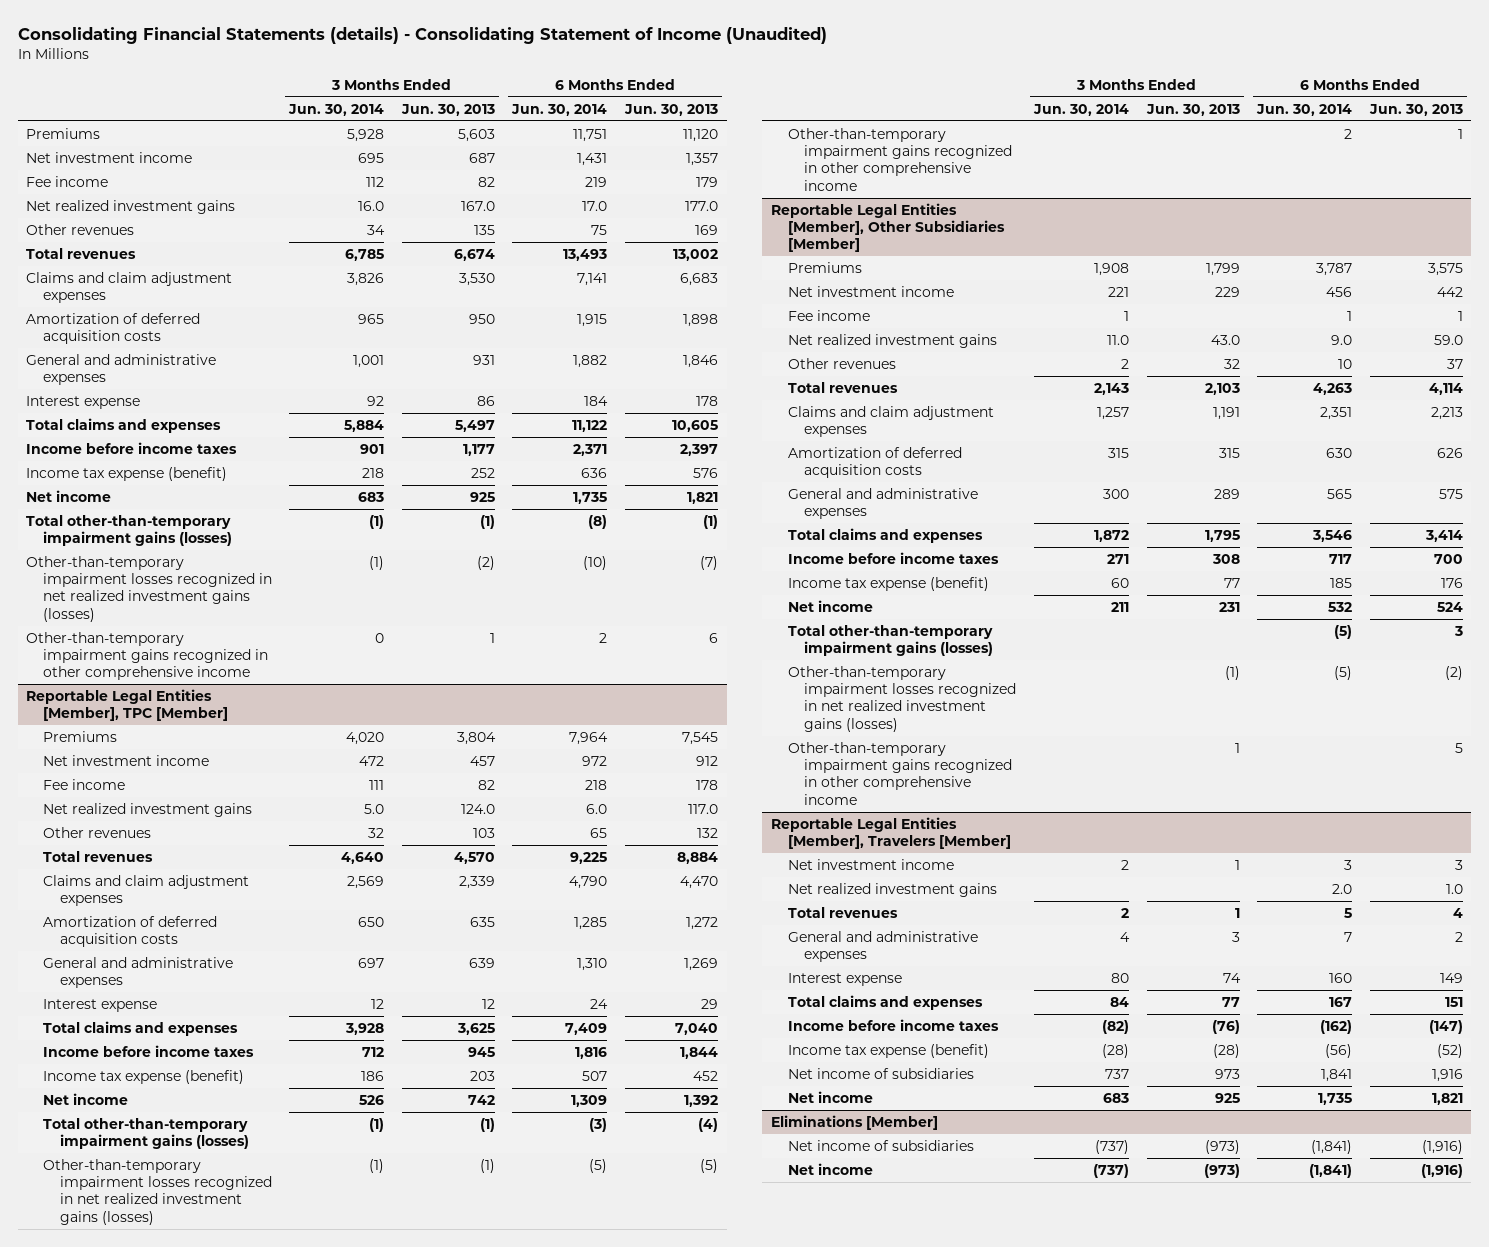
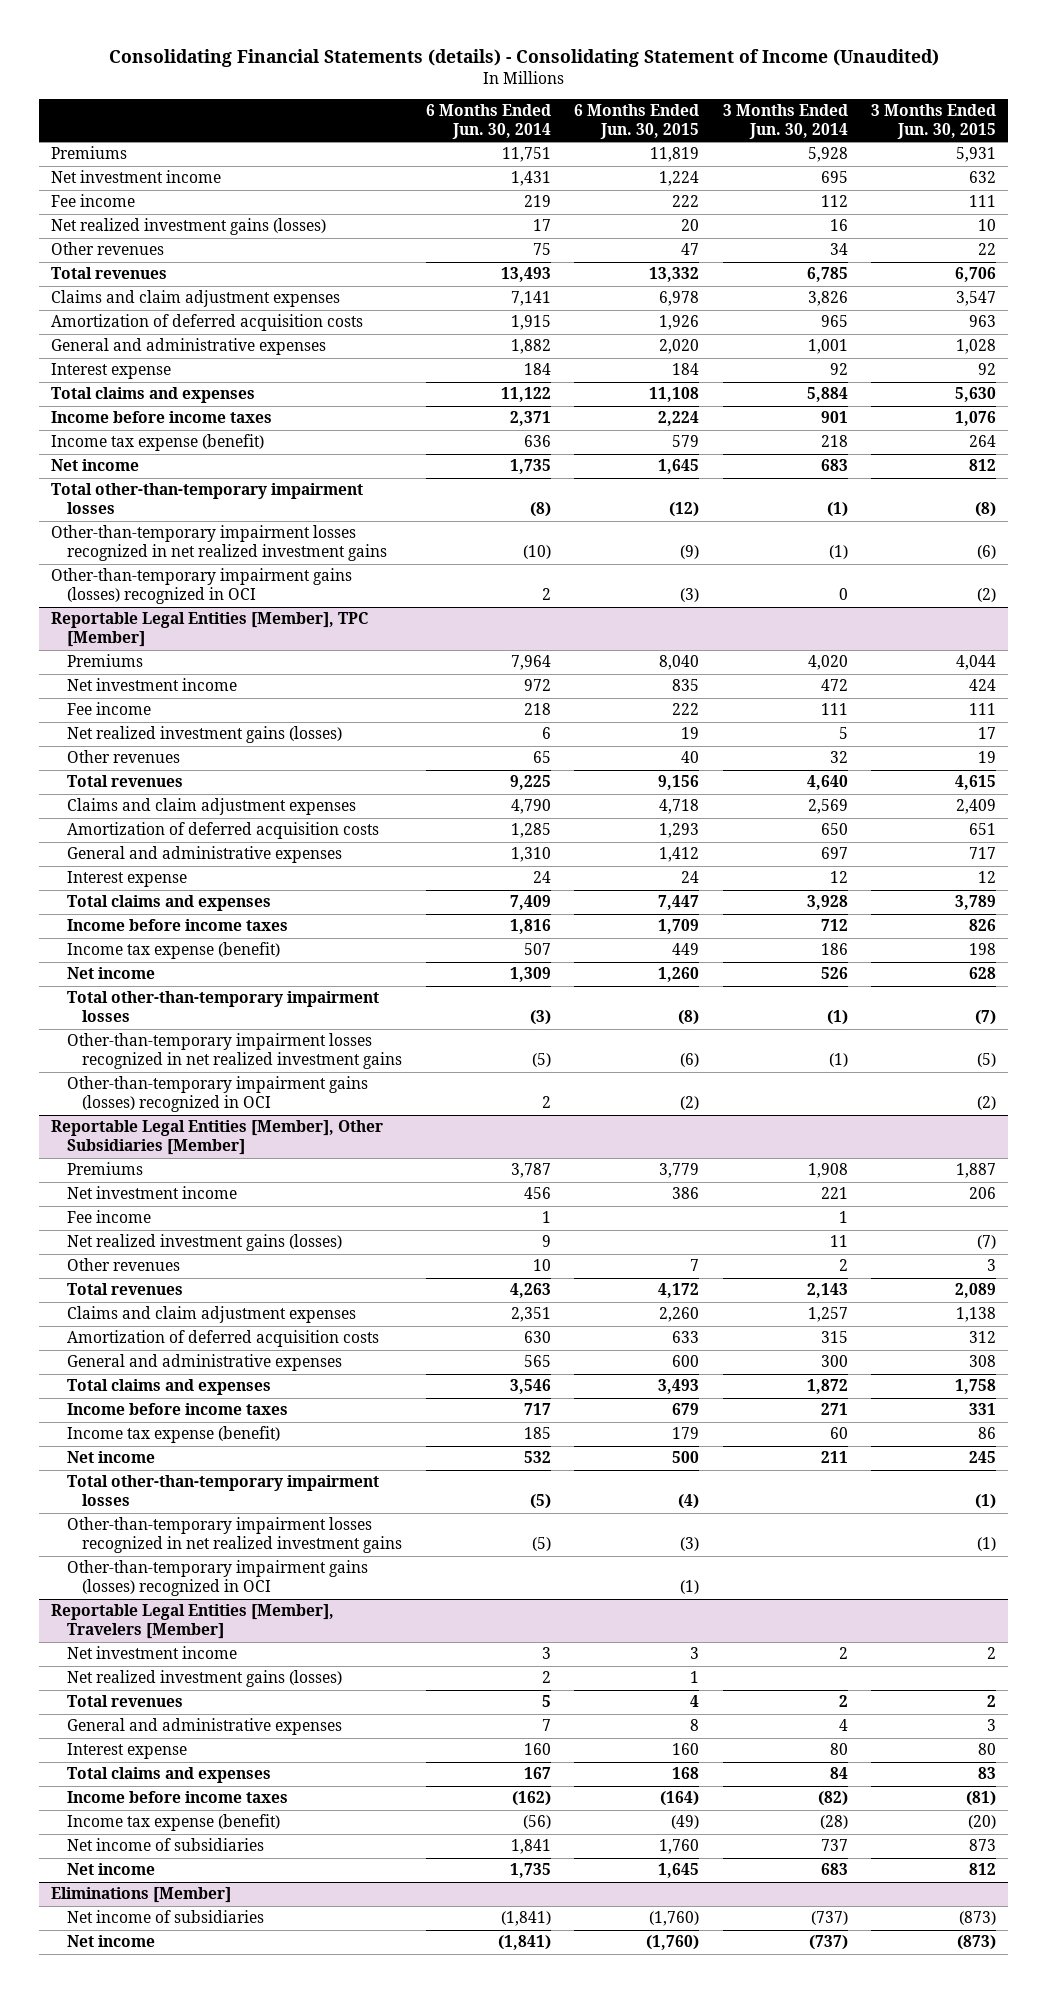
[400,103,495,116] Jun. 30, 2013 -> none
[623,103,718,116] Jun. 30, 2013 -> none
none -> [574,104,700,140] 6 Months Ended Jun. 30, 2015
none -> [871,104,997,140] 3 Months Ended Jun. 30, 2015
[26,199,236,214] Net realized investment gains -> [51,218,327,236] Net realized investment gains (losses)
[358,200,385,211] 16.0 -> [829,219,848,232] 16
[582,200,608,211] 17.0 -> [532,219,551,232] 17
[26,514,232,547] Total other-than-temporary impairment gains (losses) -> [51,483,364,515] Total other-than-temporary impairment losses
[26,555,272,622] Other-than-temporary impairment losses recognized in net realized investment gains (losses) -> [51,525,387,562] Other-than-temporary impairment losses recognized in net realized investment gains
[26,631,268,681] Other-than-temporary impairment gains recognized in other comprehensive income -> [51,568,353,605] Other-than-temporary impairment gains (losses) recognized in OCI
[42,802,252,817] Net realized investment gains -> [66,726,342,744] Net realized investment gains (losses)
[364,803,385,814] 5.0 -> [838,727,848,740] 5
[586,803,608,814] 6.0 -> [541,727,551,740] 6
[42,1117,249,1150] Total other-than-temporary impairment gains (losses) -> [66,991,379,1023] Total other-than-temporary impairment losses
[42,1158,272,1225] Other-than-temporary impairment losses recognized in net realized investment gains (losses) -> [66,1033,403,1070] Other-than-temporary impairment losses recognized in net realized investment gains
[787,127,1013,191] Other-than-temporary impairment gains recognized in other comprehensive income -> [66,1076,368,1113] Other-than-temporary impairment gains (losses) recognized in OCI
[787,333,997,348] Net realized investment gains -> [66,1234,342,1252] Net realized investment gains (losses)
[1107,334,1130,345] 11.0 -> [829,1235,848,1248] 11
[1331,334,1353,345] 9.0 -> [541,1235,551,1248] 9
[787,624,994,657] Total other-than-temporary impairment gains (losses) -> [66,1475,379,1507] Total other-than-temporary impairment losses
[787,665,1017,732] Other-than-temporary impairment losses recognized in net realized investment gains (losses) -> [66,1517,403,1554] Other-than-temporary impairment losses recognized in net realized investment gains
[787,741,1013,805] Other-than-temporary impairment gains recognized in other comprehensive income -> [66,1560,368,1597] Other-than-temporary impairment gains (losses) recognized in OCI
[787,882,997,897] Net realized investment gains -> [66,1670,342,1688] Net realized investment gains (losses)
[1332,883,1353,894] 2.0 -> [541,1671,551,1684] 2

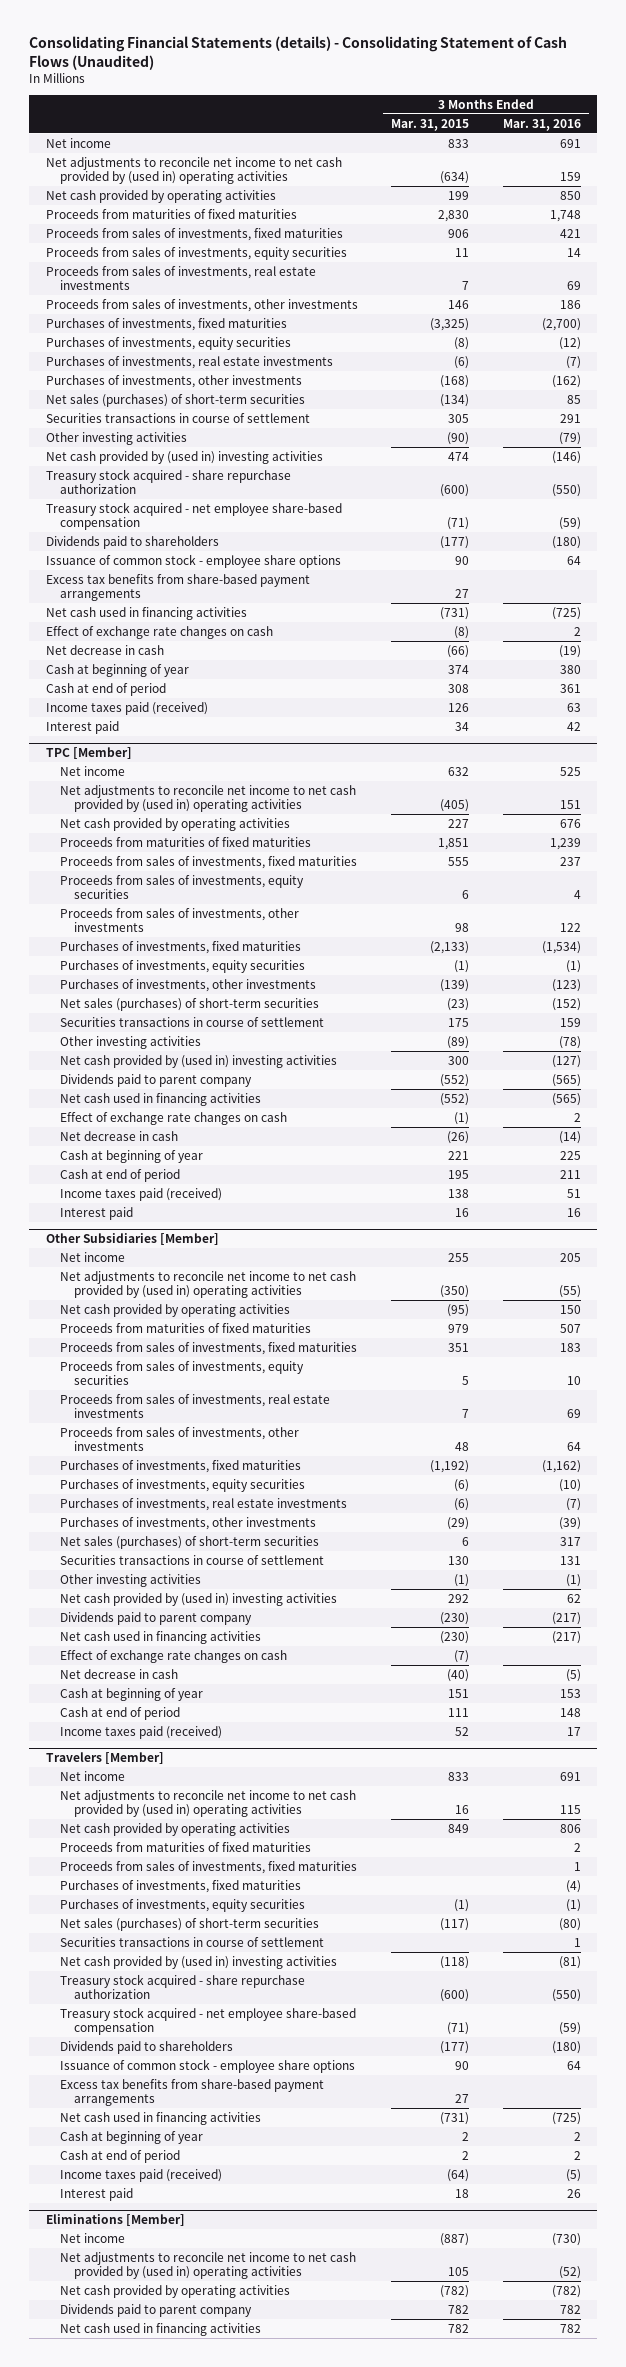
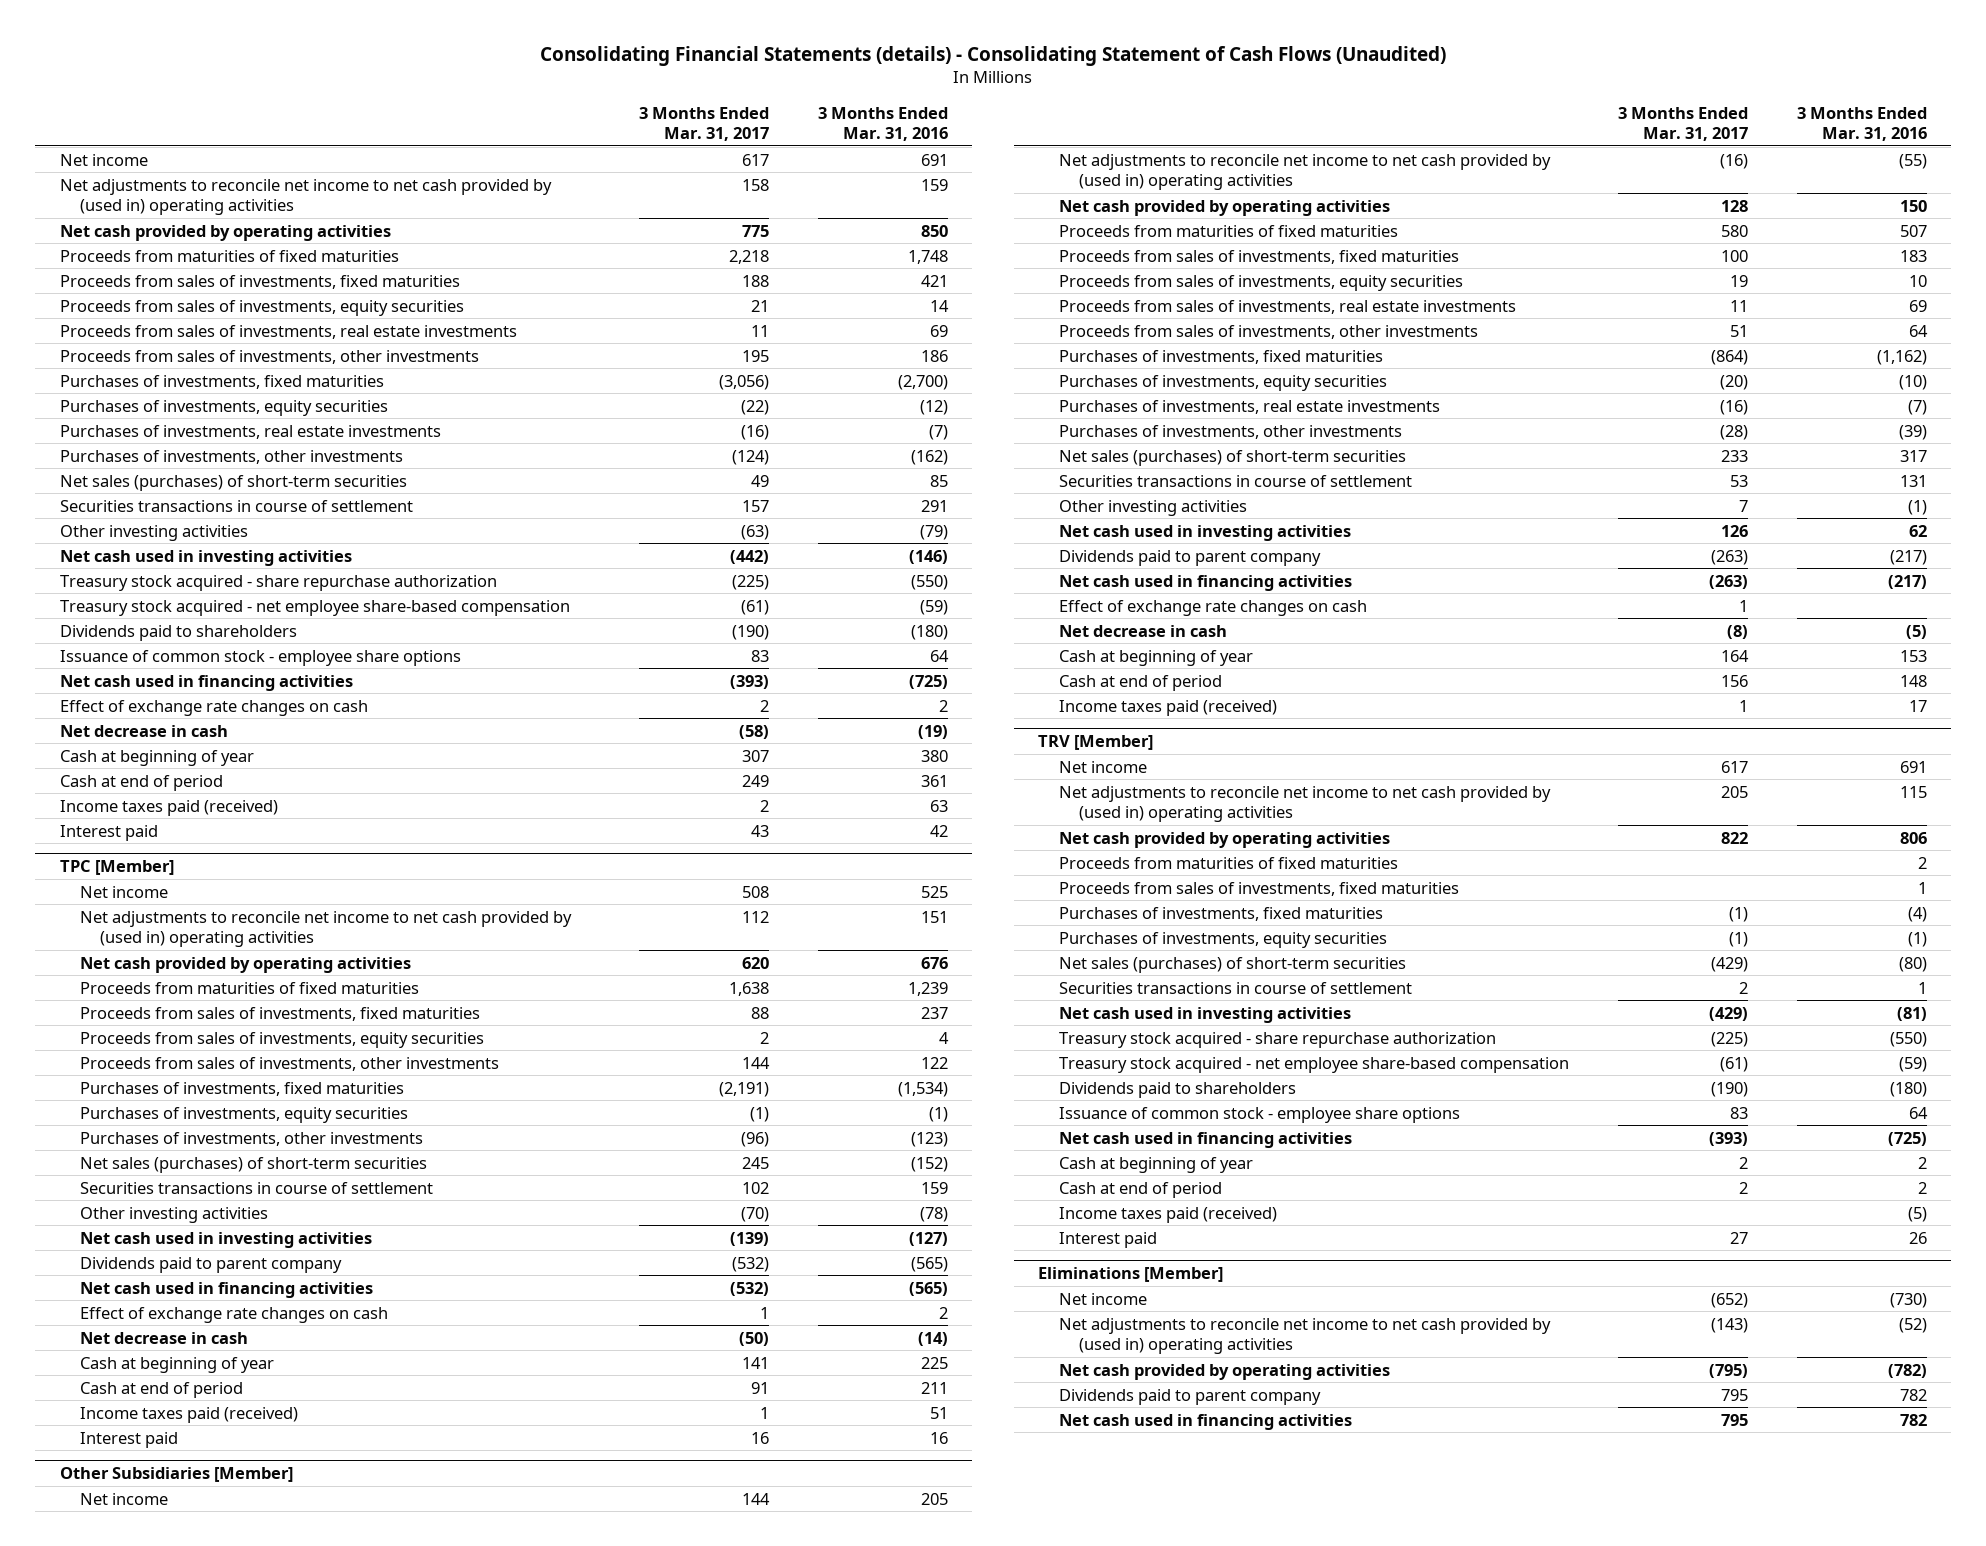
[391,118,470,131] Mar. 31, 2015 -> none
none -> [639,106,770,142] 3 Months Ended Mar. 31, 2017
[45,450,323,464] Net cash provided by (used in) investing activities -> [59,549,352,566] Net cash used in investing activities
[45,573,310,601] Excess tax benefits from share-based payment arrangements -> none
[59,1054,337,1068] Net cash provided by (used in) investing activities -> [80,1231,373,1248] Net cash used in investing activities
[59,1592,337,1606] Net cash provided by (used in) investing activities -> [1058,524,1351,541] Net cash used in investing activities
[45,1751,164,1764] Travelers [Member] -> [1038,734,1154,750] TRV [Member]
[59,1955,337,1969] Net cash provided by (used in) investing activities -> [1058,1006,1351,1023] Net cash used in investing activities
[59,2078,324,2106] Excess tax benefits from share-based payment arrangements -> none

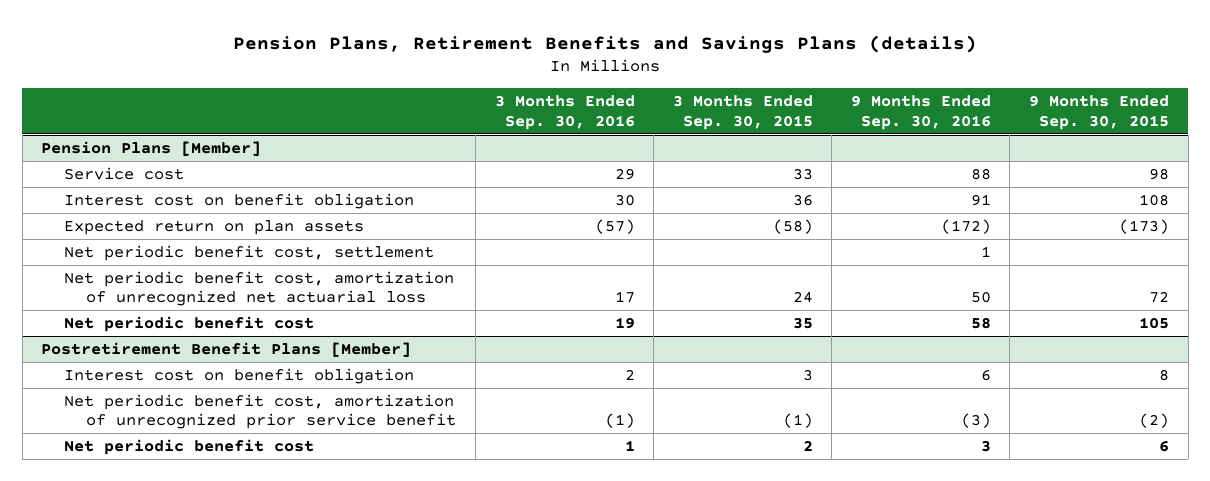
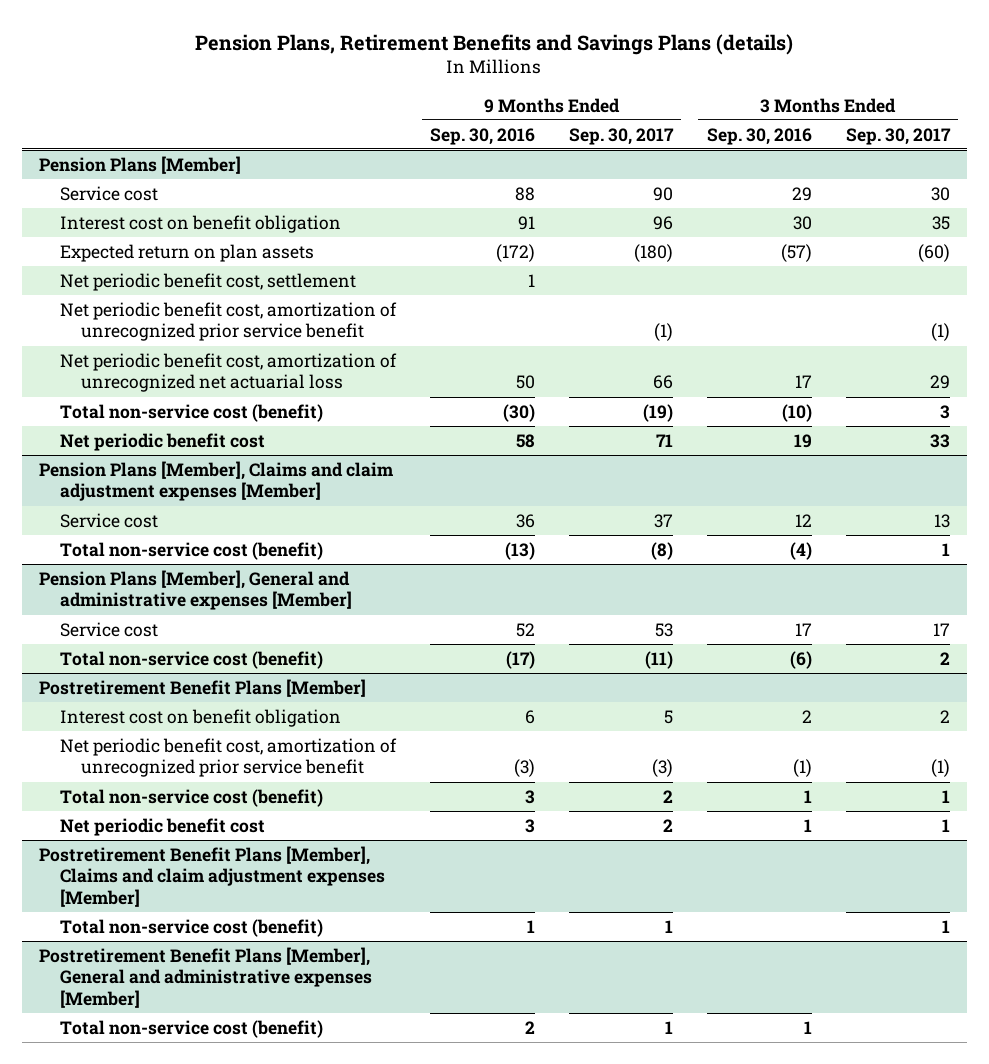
[672,95,813,130] 3 Months Ended Sep. 30, 2015 -> none
[1028,95,1169,130] 9 Months Ended Sep. 30, 2015 -> none
none -> [568,127,674,145] Sep. 30, 2017
none -> [845,127,951,145] Sep. 30, 2017
none -> [60,301,398,342] Net periodic benefit cost, amortization of unrecognized prior service benefit
none -> [60,403,324,422] Total non-service cost (benefit)
none -> [39,460,394,502] Pension Plans [Member], Claims and claim adjustment expenses [Member]
none -> [60,512,159,528] Service cost
none -> [60,541,324,560] Total non-service cost (benefit)
none -> [39,569,353,611] Pension Plans [Member], General and administrative expenses [Member]
none -> [60,621,159,637] Service cost
none -> [60,650,324,669] Total non-service cost (benefit)
none -> [60,788,324,807] Total non-service cost (benefit)
none -> [39,845,386,908] Postretirement Benefit Plans [Member], Claims and claim adjustment expenses [Member]
none -> [60,918,324,937] Total non-service cost (benefit)
none -> [39,946,373,1009] Postretirement Benefit Plans [Member], General and administrative expenses [Member]
none -> [60,1019,324,1038] Total non-service cost (benefit)

